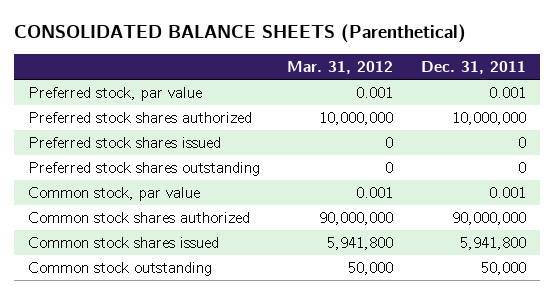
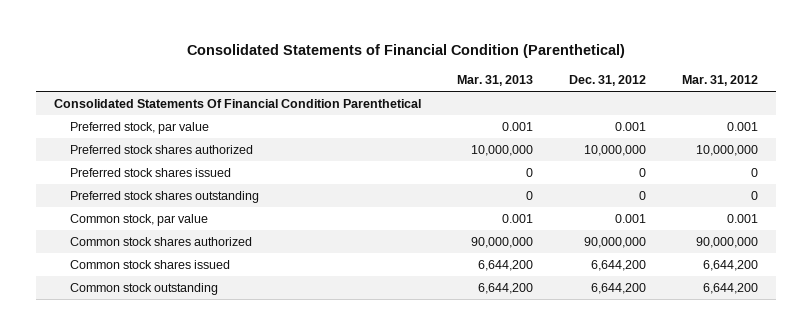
[14,24,467,44] CONSOLIDATED BALANCE SHEETS (Parenthetical) -> [187,44,626,59] Consolidated Statements of Financial Condition (Parenthetical)
[420,61,526,75] Dec. 31, 2011 -> none
none -> [457,74,534,86] Mar. 31, 2013
none -> [569,74,647,86] Dec. 31, 2012
none -> [53,98,421,108] Consolidated Statements Of Financial Condition Parenthetical
[327,237,394,251] 5,941,800 -> [703,259,759,271] 6,644,200
[348,262,394,276] 50,000 -> [703,282,759,294] 6,644,200

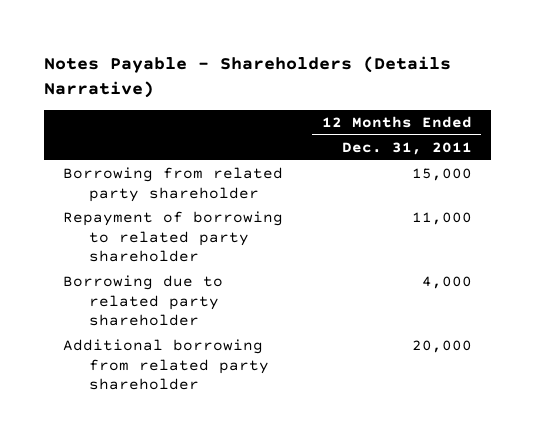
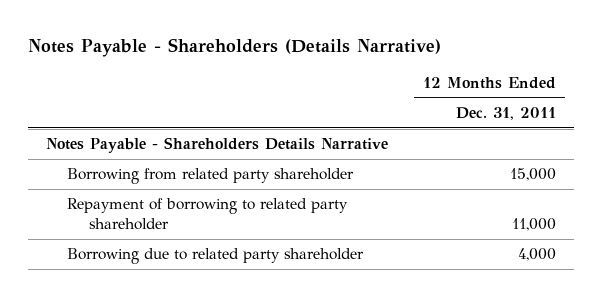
none -> [45,137,388,154] Notes Payable - Shareholders Details Narrative
[63,339,269,391] Additional borrowing from related party shareholder -> none

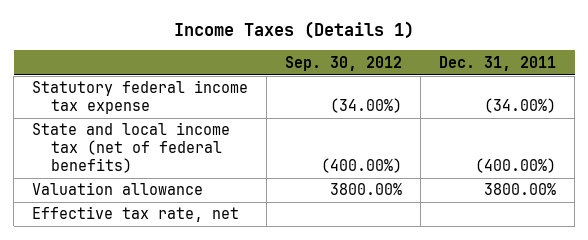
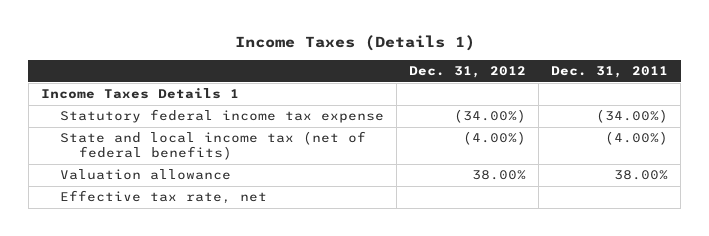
[285,55,403,71] Sep. 30, 2012 -> none
none -> [409,66,527,79] Dec. 31, 2012
none -> [40,88,239,100] Income Taxes Details 1
[475,157,557,173] (400.00%) -> [605,131,669,146] (4.00%)
[484,183,557,196] 3800.00% -> [614,170,669,181] 38.00%

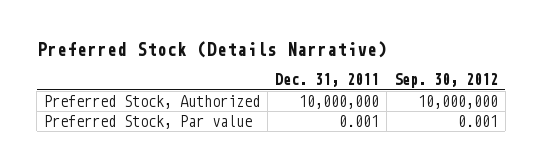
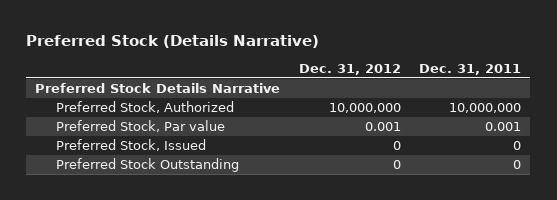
[393,73,498,89] Sep. 30, 2012 -> none
none -> [298,63,401,75] Dec. 31, 2012
none -> [35,83,281,94] Preferred Stock Details Narrative
none -> [55,139,206,152] Preferred Stock, Issued
none -> [55,158,239,173] Preferred Stock Outstanding

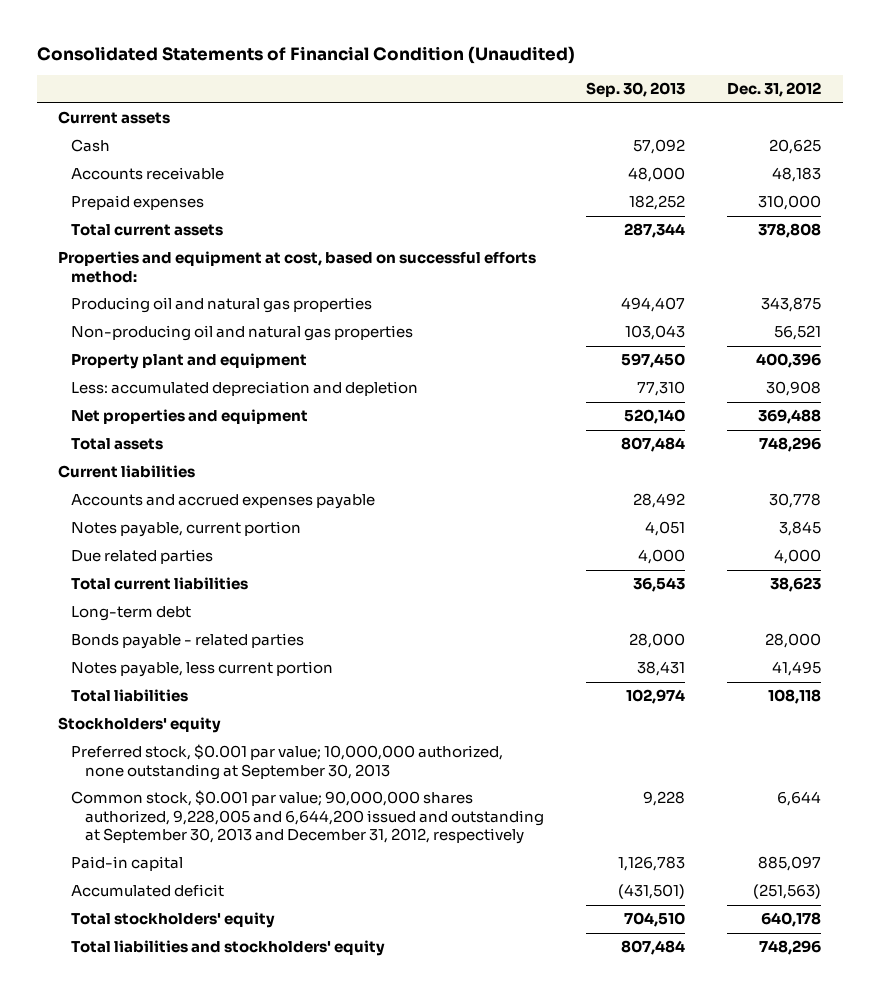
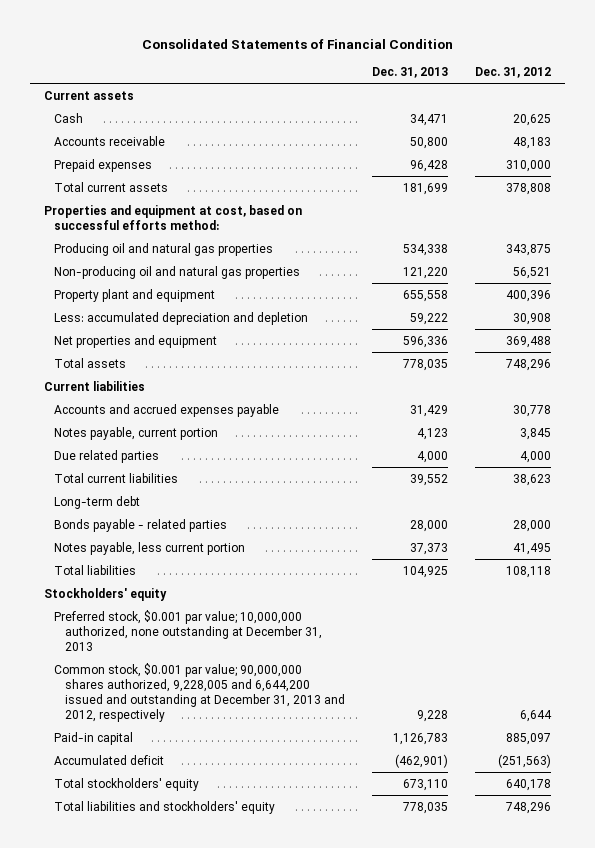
[36,45,575,64] Consolidated Statements of Financial Condition (Unaudited) -> [141,38,453,49] Consolidated Statements of Financial Condition
[586,82,686,98] Sep. 30, 2013 -> none
none -> [371,67,448,79] Dec. 31, 2013
[71,744,504,780] Preferred stock, $0.001 par value; 10,000,000 authorized, none outstanding at September 30, 2013 -> [54,609,322,651] Preferred stock, $0.001 par value; 10,000,000 authorized, none outstanding at December 31, 2013
[71,790,544,845] Common stock, $0.001 par value; 90,000,000 shares authorized, 9,228,005 and 6,644,200 issued and outstanding at September 30, 2013 and December 31, 2012, respectively -> [54,662,345,723] Common stock, $0.001 par value; 90,000,000 shares authorized, 9,228,005 and 6,644,200 issued and outstanding at December 31, 2013 and 2012, respectively

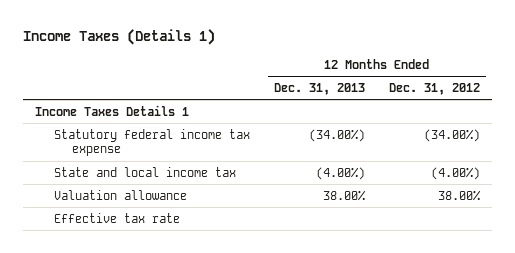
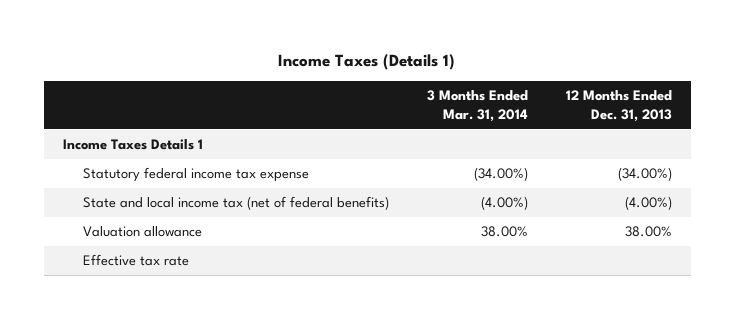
[388,82,480,95] Dec. 31, 2012 -> none
none -> [426,90,528,122] 3 Months Ended Mar. 31, 2014
[53,166,236,177] State and local income tax -> [82,196,389,211] State and local income tax (net of federal benefits)

